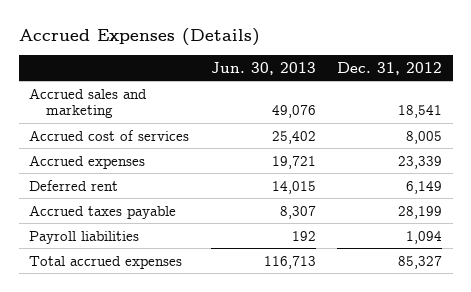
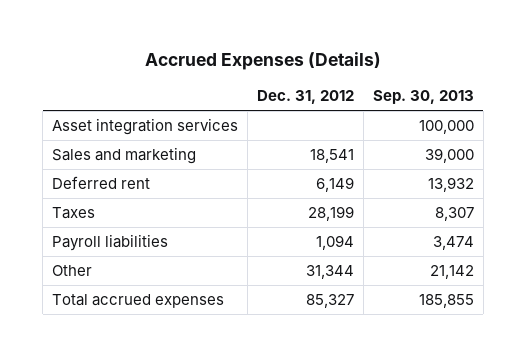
[210,61,316,75] Jun. 30, 2013 -> none
none -> [372,90,474,105] Sep. 30, 2013
[29,129,190,141] Accrued cost of services -> none
[29,154,146,169] Accrued expenses -> none
none -> [52,118,239,136] Asset integration services
[29,87,148,119] Accrued sales and marketing -> [52,147,197,165] Sales and marketing
[29,204,177,219] Accrued taxes payable -> [52,207,96,220] Taxes
none -> [52,265,93,277] Other

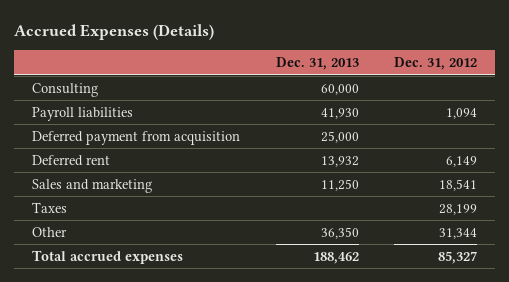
[372,90,474,105] Sep. 30, 2013 -> none
none -> [275,57,359,71] Dec. 31, 2013
[52,118,239,136] Asset integration services -> none
none -> [31,82,98,97] Consulting
[52,234,169,252] Payroll liabilities -> [31,106,133,121] Payroll liabilities
none -> [31,130,240,145] Deferred payment from acquisition
[52,147,197,165] Sales and marketing -> [31,178,152,193] Sales and marketing

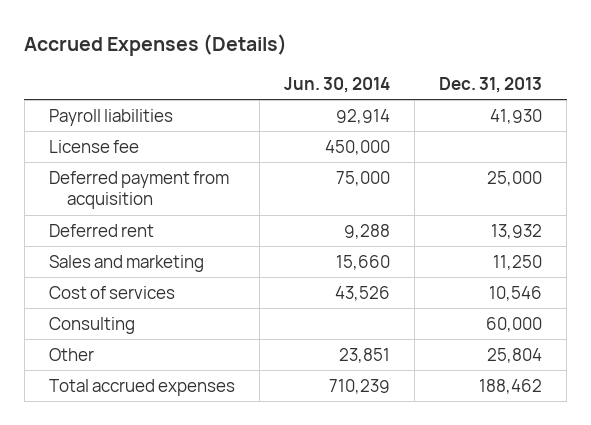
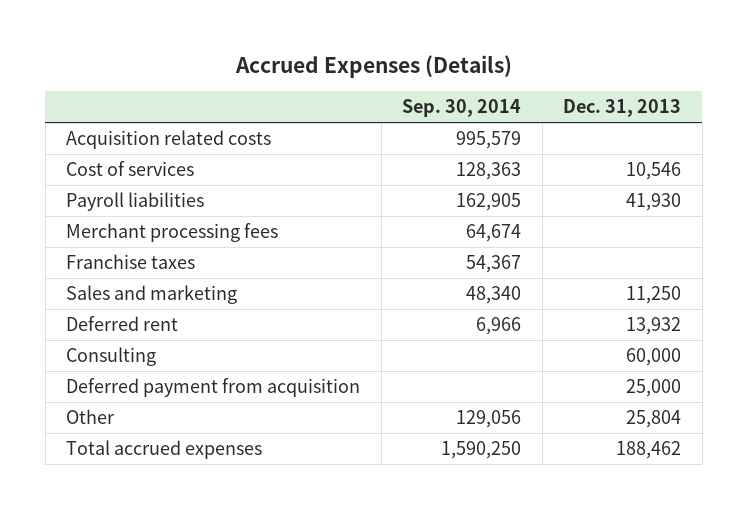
[284,76,391,93] Jun. 30, 2014 -> none
none -> [402,99,522,118] Sep. 30, 2014
none -> [66,130,272,150] Acquisition related costs
[48,285,175,299] Cost of services -> [66,161,195,177] Cost of services
[48,139,139,153] License fee -> none
none -> [66,223,279,243] Merchant processing fees
none -> [66,254,196,270] Franchise taxes
[48,223,154,237] Deferred rent -> [66,316,179,332] Deferred rent
[48,170,229,210] Deferred payment from acquisition -> [66,378,361,398] Deferred payment from acquisition

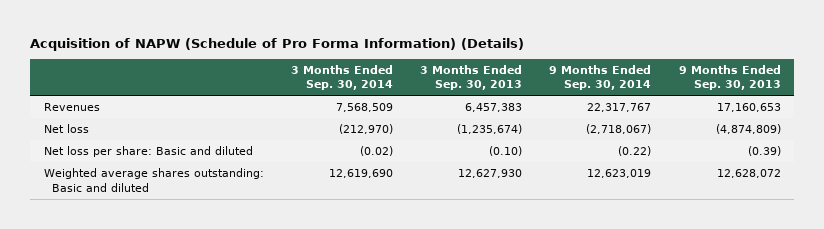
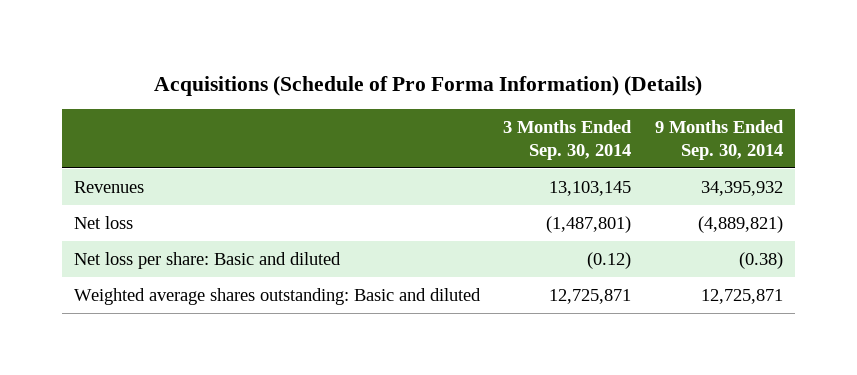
[30,37,525,51] Acquisition of NAPW (Schedule of Pro Forma Information) (Details) -> [154,75,703,96] Acquisitions (Schedule of Pro Forma Information) (Details)
[420,64,523,91] 3 Months Ended Sep. 30, 2013 -> none
[678,64,781,91] 9 Months Ended Sep. 30, 2013 -> none
[336,103,394,113] 7,568,509 -> [549,180,632,196] 13,103,145
[587,103,652,113] 22,317,767 -> [701,180,784,196] 34,395,932
[339,124,394,135] (212,970) -> [546,215,632,233] (1,487,801)
[586,124,652,135] (2,718,067) -> [698,215,784,233] (4,889,821)
[360,146,394,157] (0.02) -> [587,251,632,269] (0.12)
[618,146,652,157] (0.22) -> [739,251,784,269] (0.38)
[329,169,394,179] 12,619,690 -> [549,288,632,304] 12,725,871
[587,169,652,179] 12,623,019 -> [701,288,784,304] 12,725,871

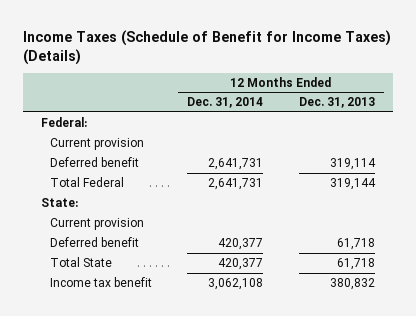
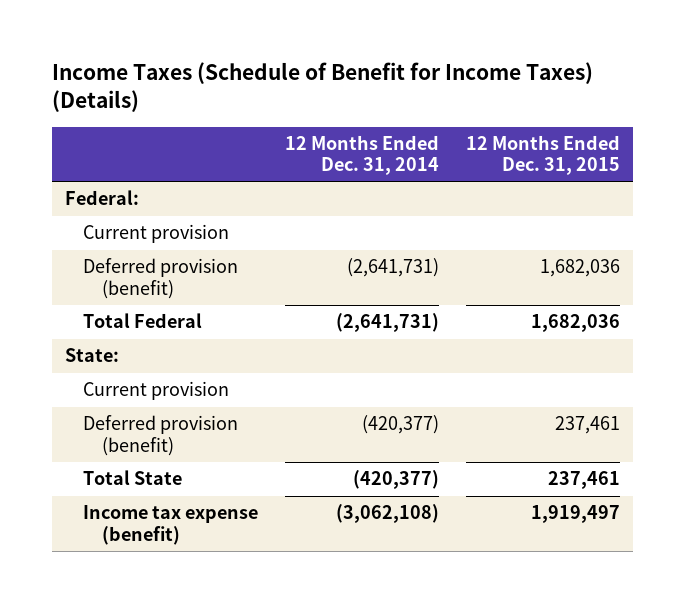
[299,97,376,109] Dec. 31, 2013 -> none
none -> [466,134,621,176] 12 Months Ended Dec. 31, 2015
[49,157,139,168] Deferred benefit -> [83,258,239,299] Deferred provision (benefit)
[208,158,264,171] 2,641,731 -> [347,258,440,278] (2,641,731)
[208,178,264,191] 2,641,731 -> [336,313,440,333] (2,641,731)
[49,237,139,248] Deferred benefit -> [83,415,239,456] Deferred provision (benefit)
[218,238,264,251] 420,377 -> [362,415,440,435] (420,377)
[218,258,264,271] 420,377 -> [353,470,440,490] (420,377)
[49,277,152,288] Income tax benefit -> [83,505,259,545] Income tax expense (benefit)
[208,278,264,291] 3,062,108 -> [336,504,440,524] (3,062,108)

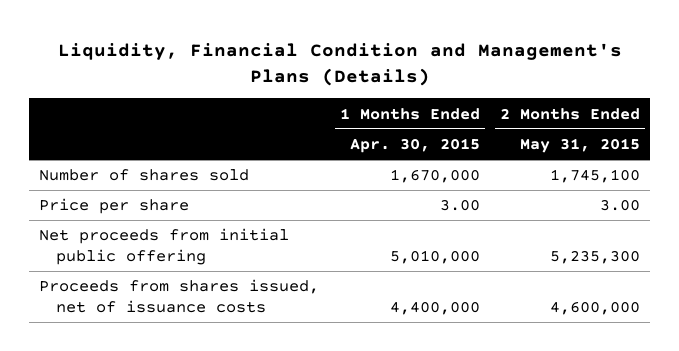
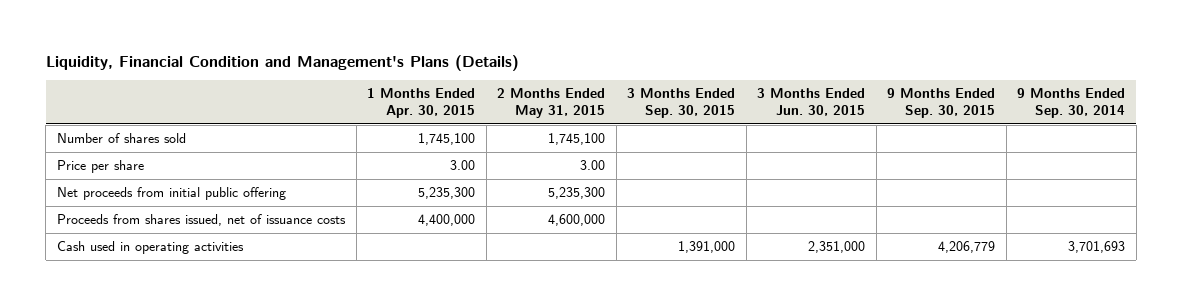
none -> [627,88,736,118] 3 Months Ended Sep. 30, 2015
none -> [757,88,866,116] 3 Months Ended Jun. 30, 2015
none -> [887,88,996,118] 9 Months Ended Sep. 30, 2015
none -> [1017,88,1126,118] 9 Months Ended Sep. 30, 2014
[389,169,480,184] 1,670,000 -> [418,133,476,146] 1,745,100
[389,249,480,264] 5,010,000 -> [418,187,476,200] 5,235,300
none -> [57,241,245,255] Cash used in operating activities

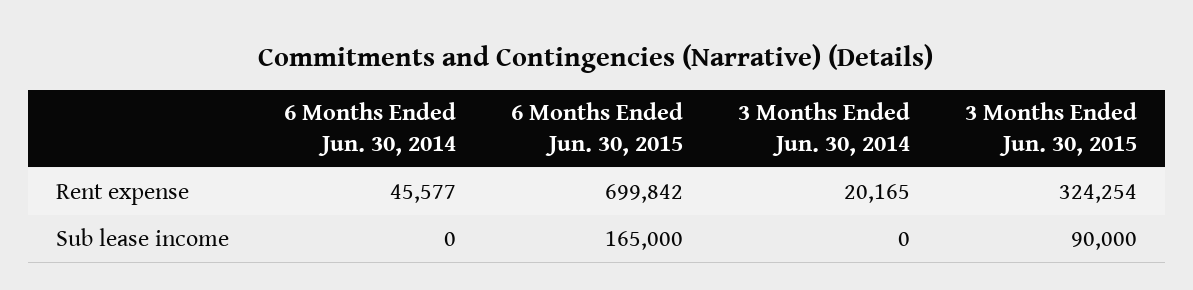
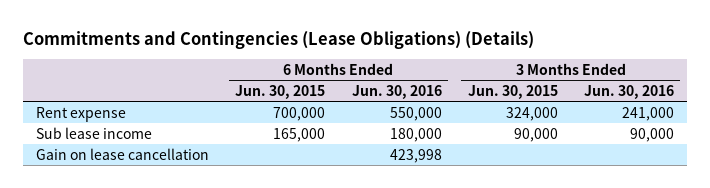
[258,43,934,73] Commitments and Contingencies (Narrative) (Details) -> [23,31,535,50] Commitments and Contingencies (Lease Obligations) (Details)
[283,102,456,156] 6 Months Ended Jun. 30, 2014 -> none
[737,102,910,156] 3 Months Ended Jun. 30, 2014 -> none
none -> [351,84,442,99] Jun. 30, 2016
none -> [583,84,674,99] Jun. 30, 2016
[604,183,683,203] 699,842 -> [273,106,326,121] 700,000
[1059,183,1138,203] 324,254 -> [505,106,558,121] 324,000
none -> [36,147,210,160] Gain on lease cancellation

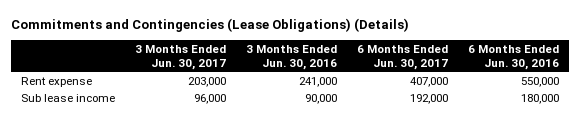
[235,84,326,99] Jun. 30, 2015 -> none
[467,84,558,99] Jun. 30, 2015 -> none
none -> [134,44,226,70] 3 Months Ended Jun. 30, 2017
none -> [356,44,448,70] 6 Months Ended Jun. 30, 2017
[36,147,210,160] Gain on lease cancellation -> none

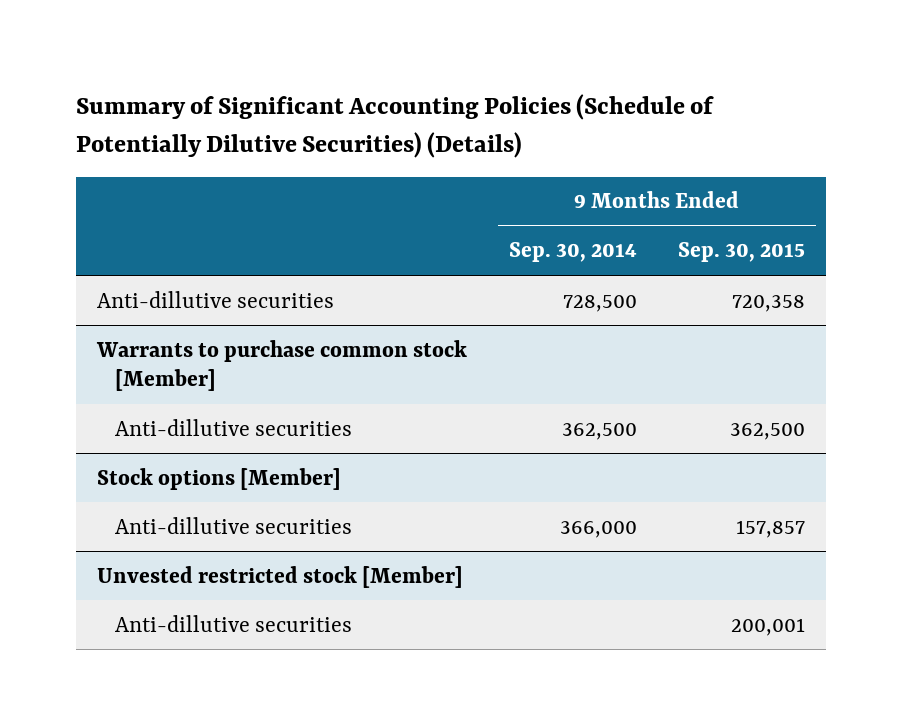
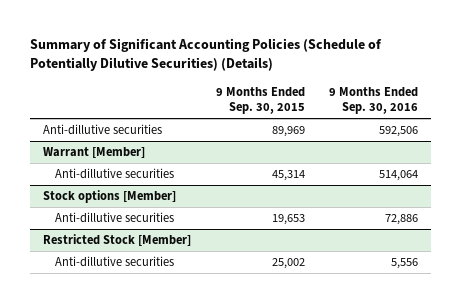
[508,242,637,263] Sep. 30, 2014 -> none
none -> [329,86,419,115] 9 Months Ended Sep. 30, 2016
[732,294,806,312] 720,358 -> [271,125,305,137] 89,969
[96,339,468,392] Warrants to purchase common stock [Member] -> [42,146,145,158] Warrant [Member]
[730,422,806,440] 362,500 -> [271,169,305,181] 45,314
[736,519,806,538] 157,857 -> [271,213,305,225] 19,653
[97,565,464,588] Unvested restricted stock [Member] -> [42,233,191,246] Restricted Stock [Member]
[731,617,806,636] 200,001 -> [271,257,305,269] 25,002

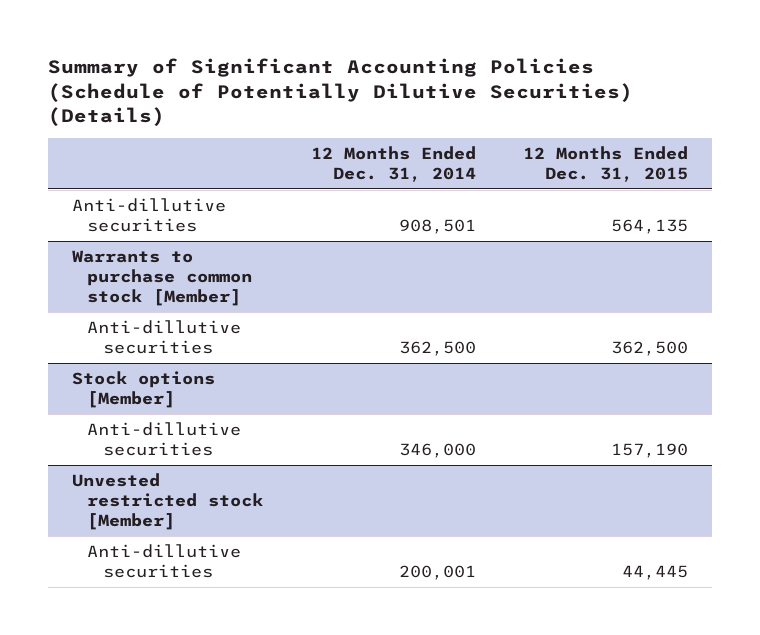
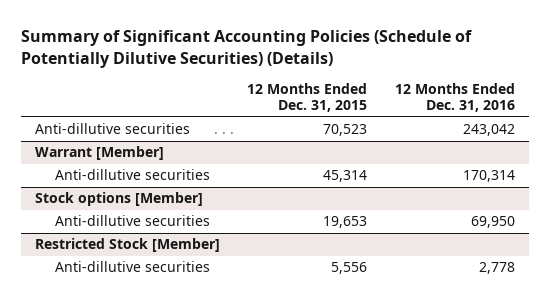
[310,145,476,183] 12 Months Ended Dec. 31, 2014 -> none
none -> [395,83,516,113] 12 Months Ended Dec. 31, 2016
[610,219,688,235] 564,135 -> [323,124,368,137] 70,523
[72,249,253,307] Warrants to purchase common stock [Member] -> [34,146,164,161] Warrant [Member]
[610,341,688,357] 362,500 -> [323,170,368,183] 45,314
[610,443,688,459] 157,190 -> [323,216,368,229] 19,653
[72,472,264,531] Unvested restricted stock [Member] -> [34,238,220,253] Restricted Stock [Member]
[621,565,688,581] 44,445 -> [331,262,368,275] 5,556

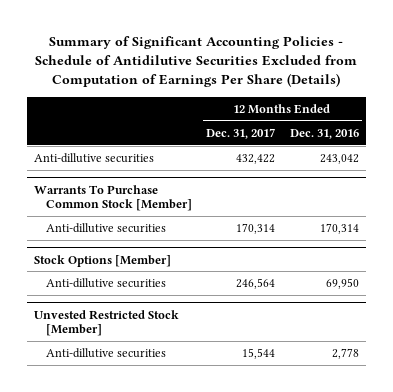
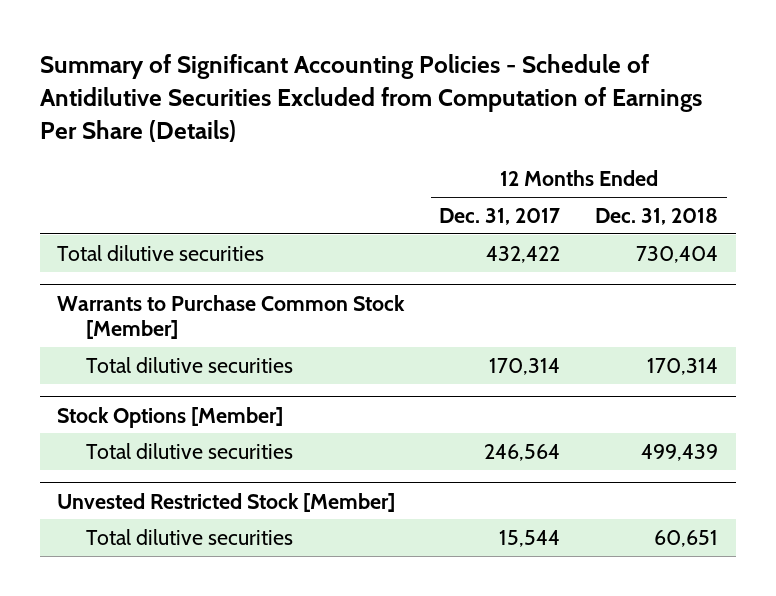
[289,128,359,139] Dec. 31, 2016 -> none
none -> [595,208,719,226] Dec. 31, 2018
[33,153,154,164] Anti-dillutive securities -> [57,244,265,261] Total dilutive securities
[33,184,192,212] Warrants To Purchase Common Stock [Member] -> [57,294,406,340] Warrants to Purchase Common Stock [Member]
[45,223,166,234] Anti-dillutive securities -> [85,356,293,373] Total dilutive securities
[45,278,166,289] Anti-dillutive securities -> [85,442,293,459] Total dilutive securities
[45,348,166,359] Anti-dillutive securities -> [85,528,293,545] Total dilutive securities

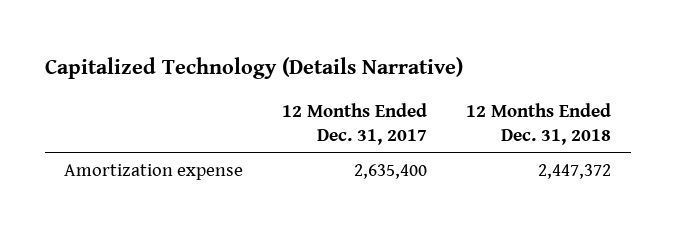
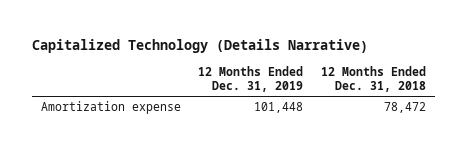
[282,102,428,145] 12 Months Ended Dec. 31, 2017 -> none
none -> [198,65,304,93] 12 Months Ended Dec. 31, 2019
[538,164,612,180] 2,447,372 -> [384,102,427,114] 78,472

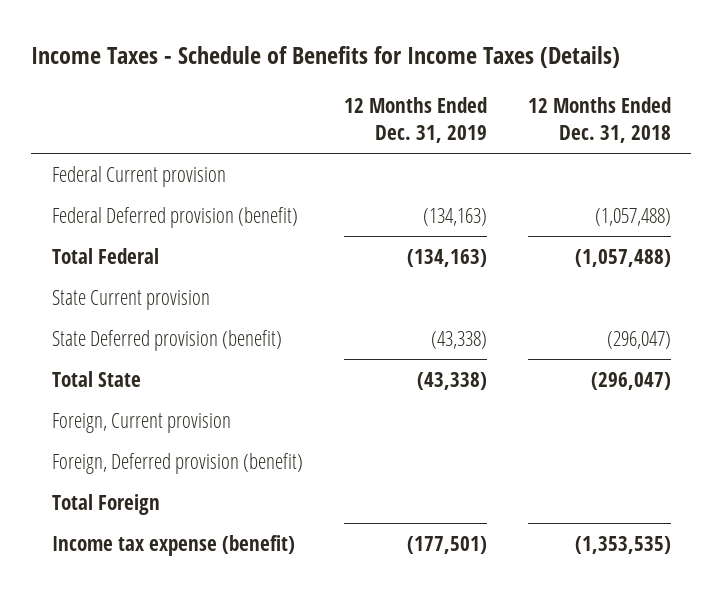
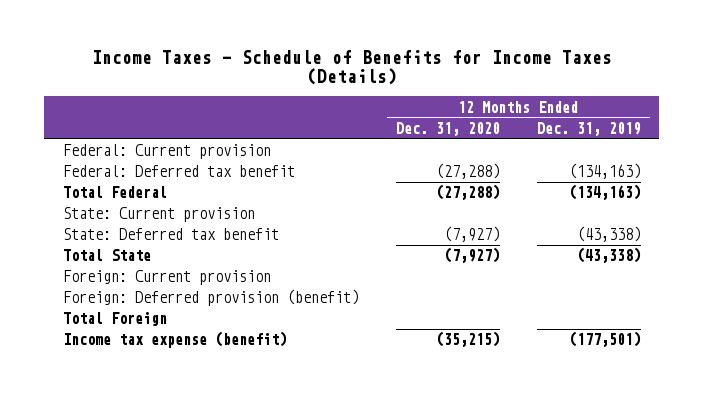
[527,96,671,144] 12 Months Ended Dec. 31, 2018 -> none
none -> [395,121,500,136] Dec. 31, 2020
[51,166,226,188] Federal Current provision -> [62,144,271,160] Federal: Current provision
[51,207,298,229] Federal Deferred provision (benefit) -> [62,165,295,178] Federal: Deferred tax benefit
[51,290,210,311] State Current provision -> [62,207,255,223] State: Current provision
[51,330,282,352] State Deferred provision (benefit) -> [62,228,279,241] State: Deferred tax benefit
[51,413,231,434] Foreign, Current provision -> [62,270,271,286] Foreign: Current provision
[51,453,303,475] Foreign, Deferred provision (benefit) -> [62,289,359,307] Foreign: Deferred provision (benefit)

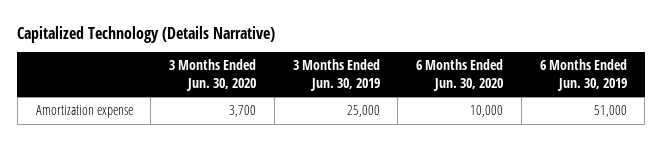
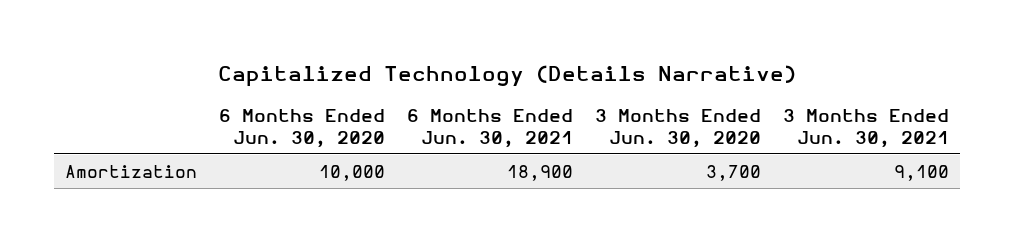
[292,59,380,91] 3 Months Ended Jun. 30, 2019 -> none
[539,59,627,91] 6 Months Ended Jun. 30, 2019 -> none
none -> [406,108,573,148] 6 Months Ended Jun. 30, 2021
none -> [783,108,950,148] 3 Months Ended Jun. 30, 2021
[35,105,133,119] Amortization expense -> [64,165,197,179] Amortization

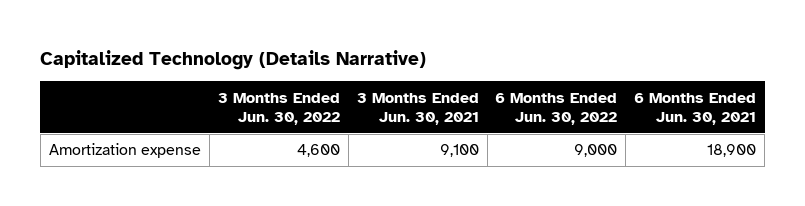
[218,108,385,148] 6 Months Ended Jun. 30, 2020 -> none
[595,108,762,148] 3 Months Ended Jun. 30, 2020 -> none
none -> [217,92,340,126] 3 Months Ended Jun. 30, 2022
none -> [495,92,618,126] 6 Months Ended Jun. 30, 2022
[64,165,197,179] Amortization -> [48,143,201,159] Amortization expense

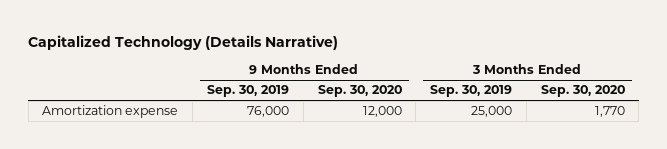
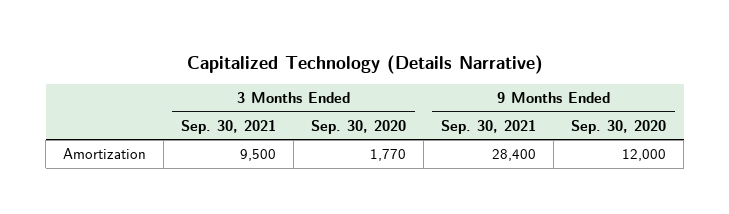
[206,85,289,98] Sep. 30, 2019 -> none
[430,85,513,98] Sep. 30, 2019 -> none
none -> [181,119,277,134] Sep. 30, 2021
none -> [441,119,537,134] Sep. 30, 2021
[42,105,179,119] Amortization expense -> [63,148,147,160] Amortization

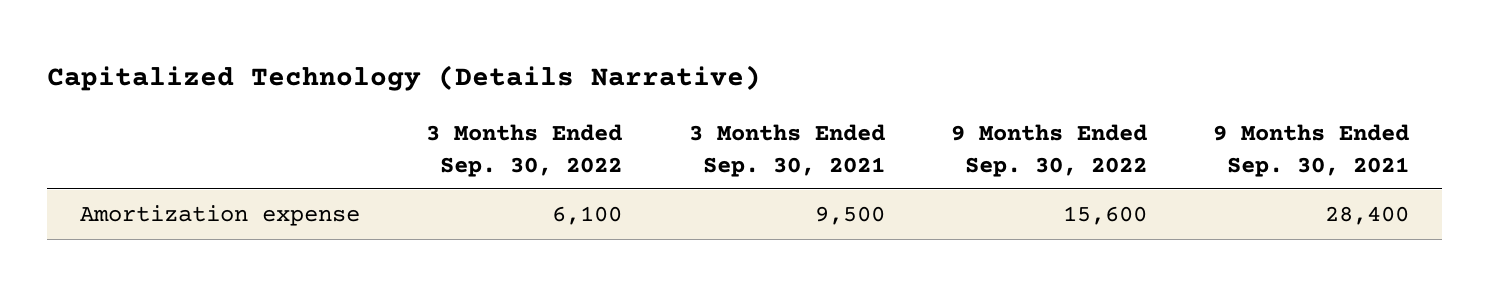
[311,119,407,134] Sep. 30, 2020 -> none
[571,119,667,134] Sep. 30, 2020 -> none
none -> [426,124,623,177] 3 Months Ended Sep. 30, 2022
none -> [950,124,1147,177] 9 Months Ended Sep. 30, 2022
[63,148,147,160] Amortization -> [80,205,361,227] Amortization expense

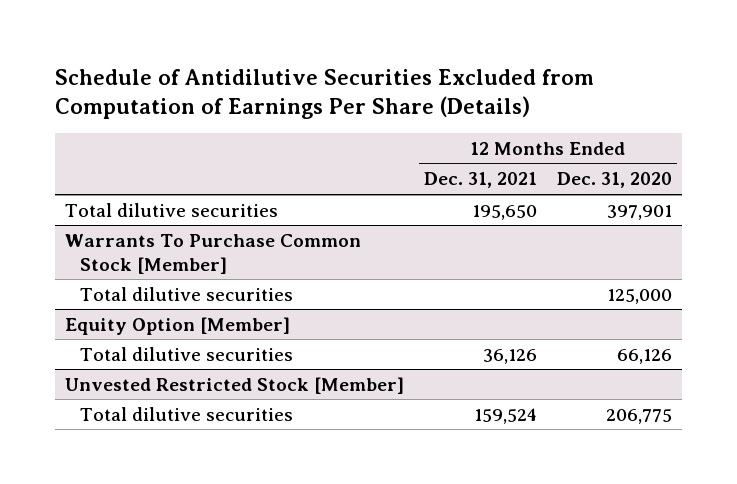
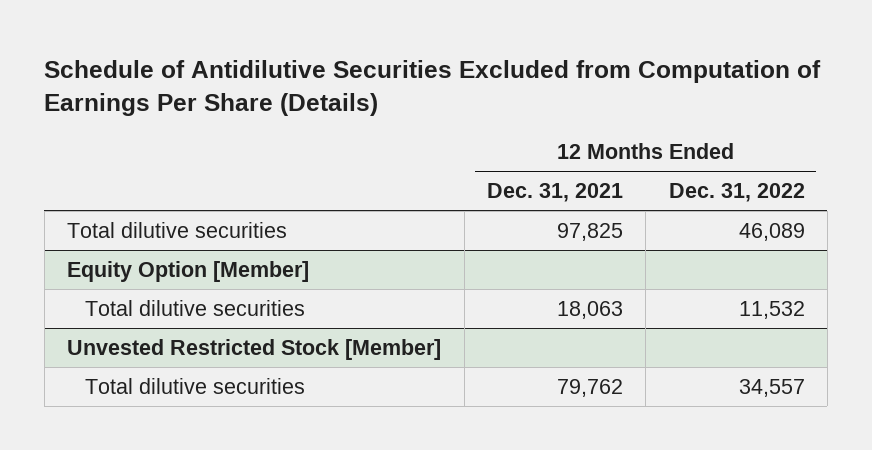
[557,172,673,189] Dec. 31, 2020 -> none
none -> [668,183,805,203] Dec. 31, 2022
[65,233,362,274] Warrants To Purchase Common Stock [Member] -> none
[80,286,294,301] Total dilutive securities -> none
[472,204,538,220] 195,650 -> [556,222,623,241] 97,825
[483,348,538,364] 36,126 -> [556,300,623,319] 18,063
[474,407,538,424] 159,524 -> [556,378,623,397] 79,762

